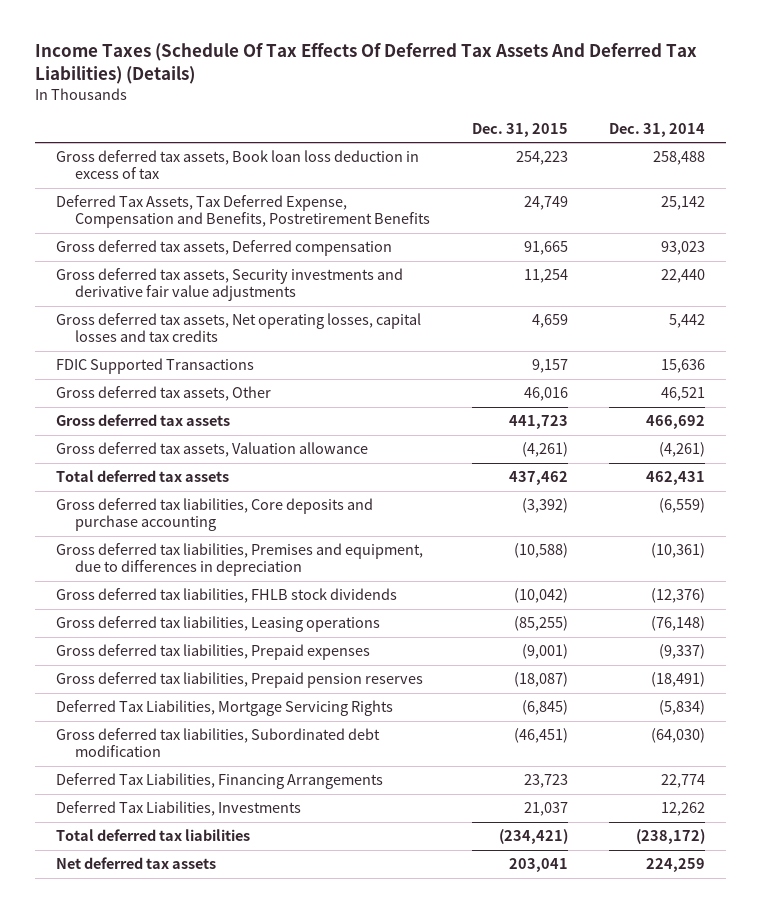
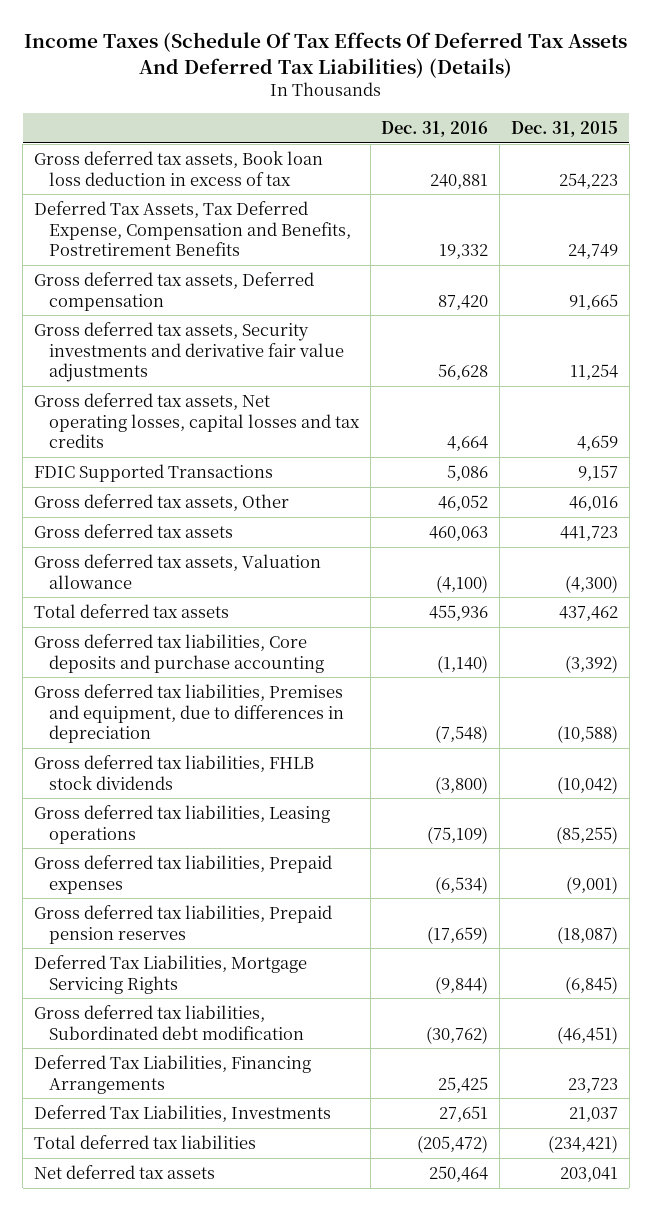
[609,122,706,137] Dec. 31, 2014 -> none
none -> [381,120,489,137] Dec. 31, 2016
[521,442,568,458] (4,261) -> [564,574,618,593] (4,300)

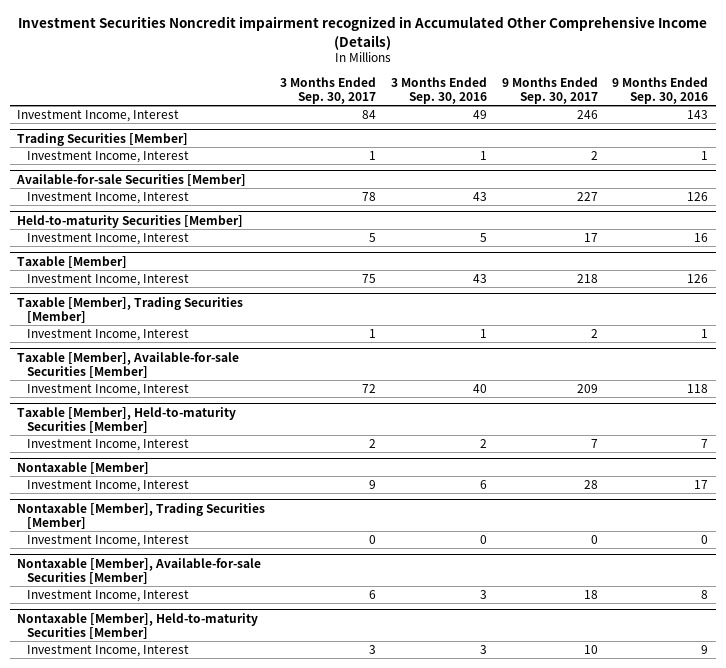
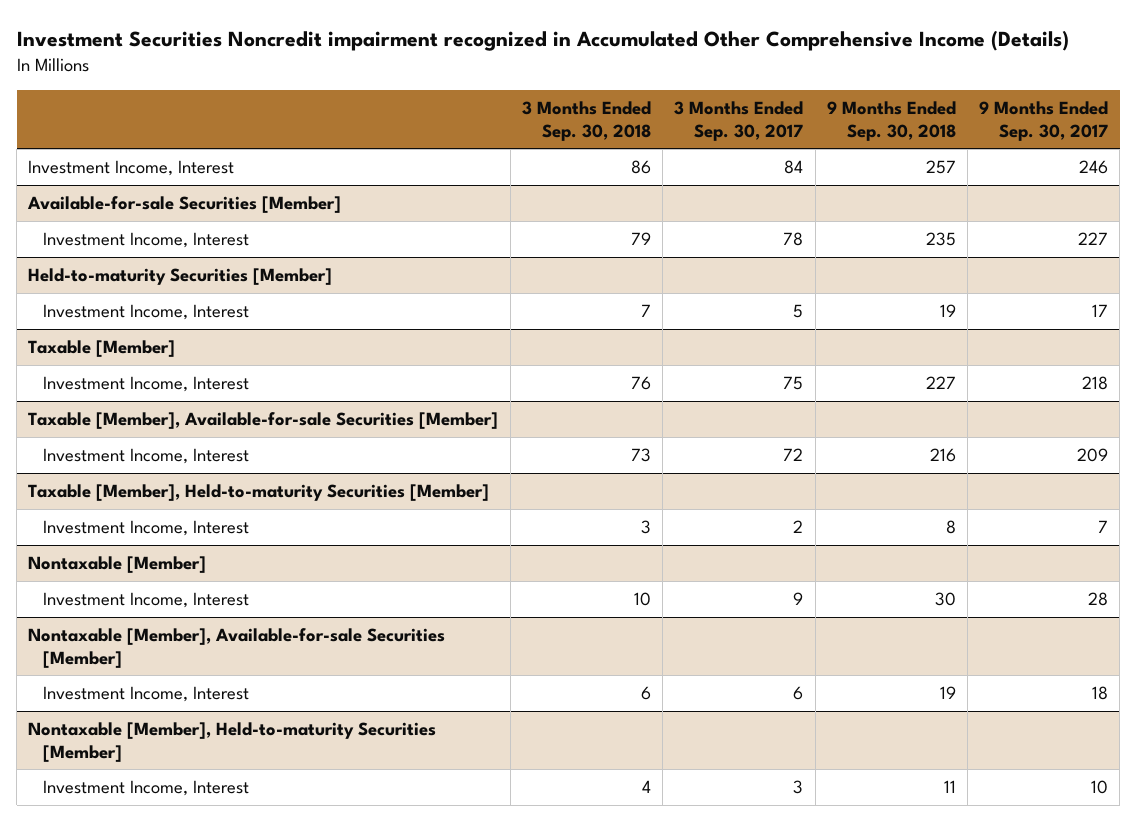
[390,77,487,104] 3 Months Ended Sep. 30, 2016 -> none
[612,77,709,104] 9 Months Ended Sep. 30, 2016 -> none
none -> [521,100,651,141] 3 Months Ended Sep. 30, 2018
none -> [826,100,956,141] 9 Months Ended Sep. 30, 2018
[17,132,189,146] Trading Securities [Member] -> none
[26,150,189,163] Investment Income, Interest -> none
[17,296,244,323] Taxable [Member], Trading Securities [Member] -> none
[26,328,189,341] Investment Income, Interest -> none
[17,502,266,529] Nontaxable [Member], Trading Securities [Member] -> none
[26,534,189,547] Investment Income, Interest -> none

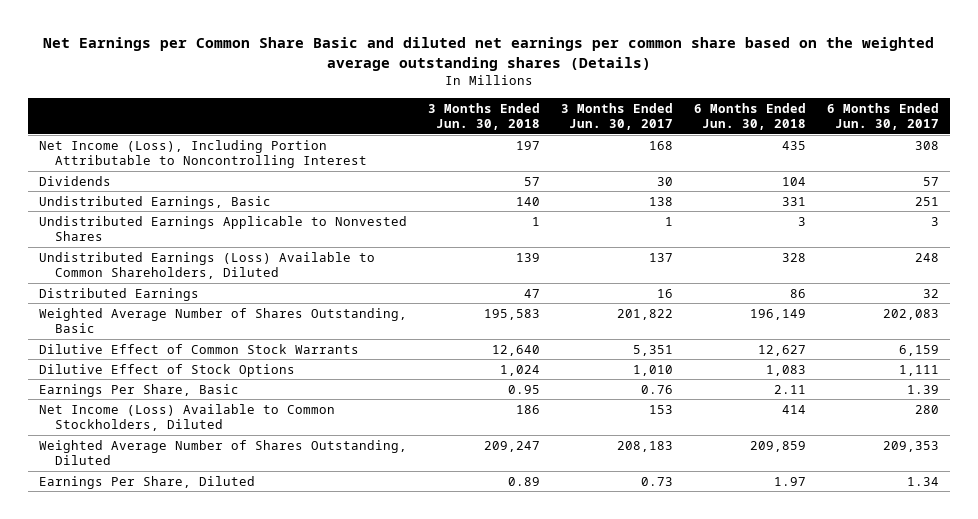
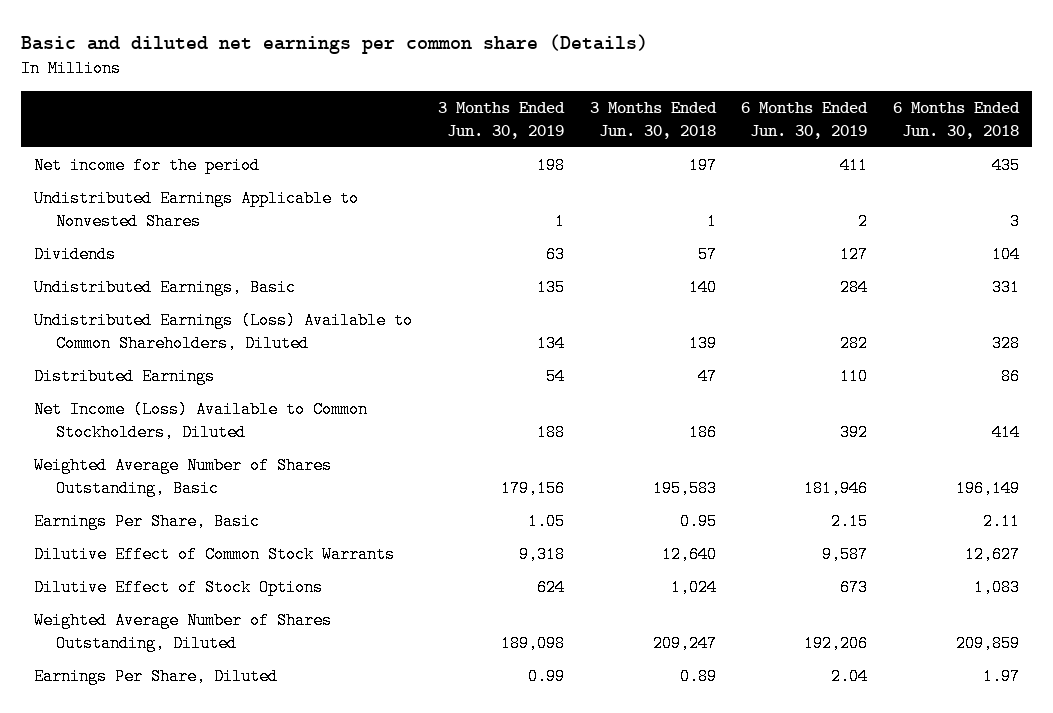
[42,37,934,71] Net Earnings per Common Share Basic and diluted net earnings per common share based on the weighted average outstanding shares (Details) -> [21,34,649,55] Basic and diluted net earnings per common share (Details)
[560,102,673,131] 3 Months Ended Jun. 30, 2017 -> none
[827,102,940,131] 6 Months Ended Jun. 30, 2017 -> none
none -> [437,102,565,139] 3 Months Ended Jun. 30, 2019
none -> [741,102,869,139] 6 Months Ended Jun. 30, 2019
[38,139,367,169] Net Income (Loss), Including Portion Attributable to Noncontrolling Interest -> [34,156,261,174] Net income for the period
[38,215,407,242] Undistributed Earnings Applicable to Nonvested Shares -> [34,189,360,230] Undistributed Earnings Applicable to Nonvested Shares
[38,403,335,432] Net Income (Loss) Available to Common Stockholders, Diluted -> [34,400,369,441] Net Income (Loss) Available to Common Stockholders, Diluted
[38,383,239,397] Earnings Per Share, Basic -> [34,512,261,530] Earnings Per Share, Basic

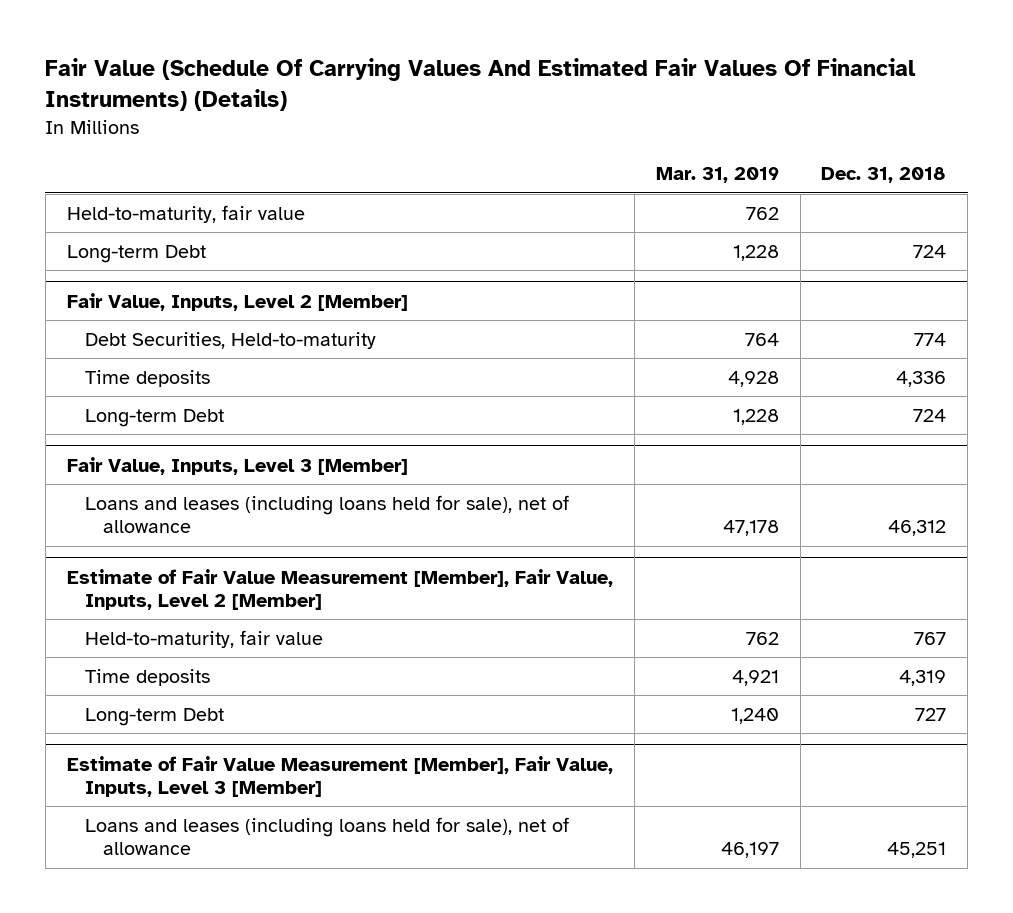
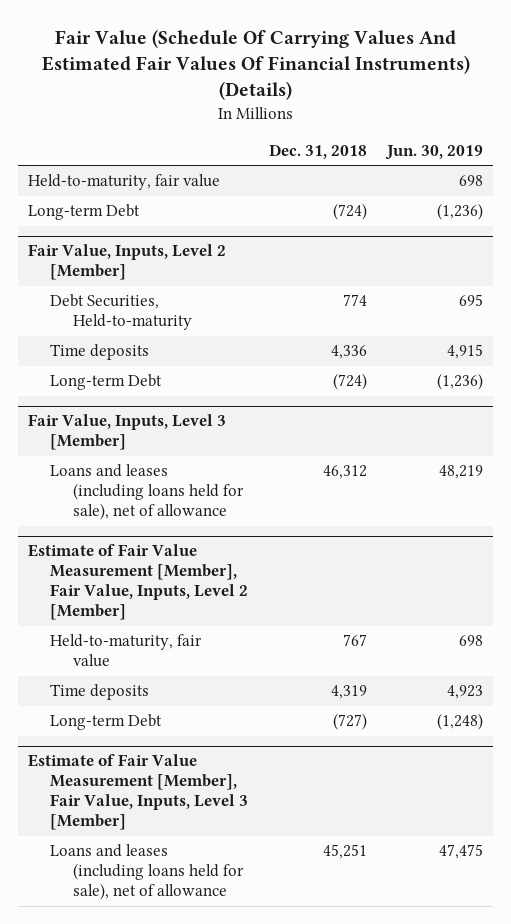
[655,167,779,184] Mar. 31, 2019 -> none
none -> [385,144,484,160] Jun. 30, 2019
[913,244,947,258] 724 -> [332,203,367,221] (724)
[913,408,947,422] 724 -> [332,373,367,391] (724)
[915,707,947,721] 727 -> [332,713,367,731] (727)

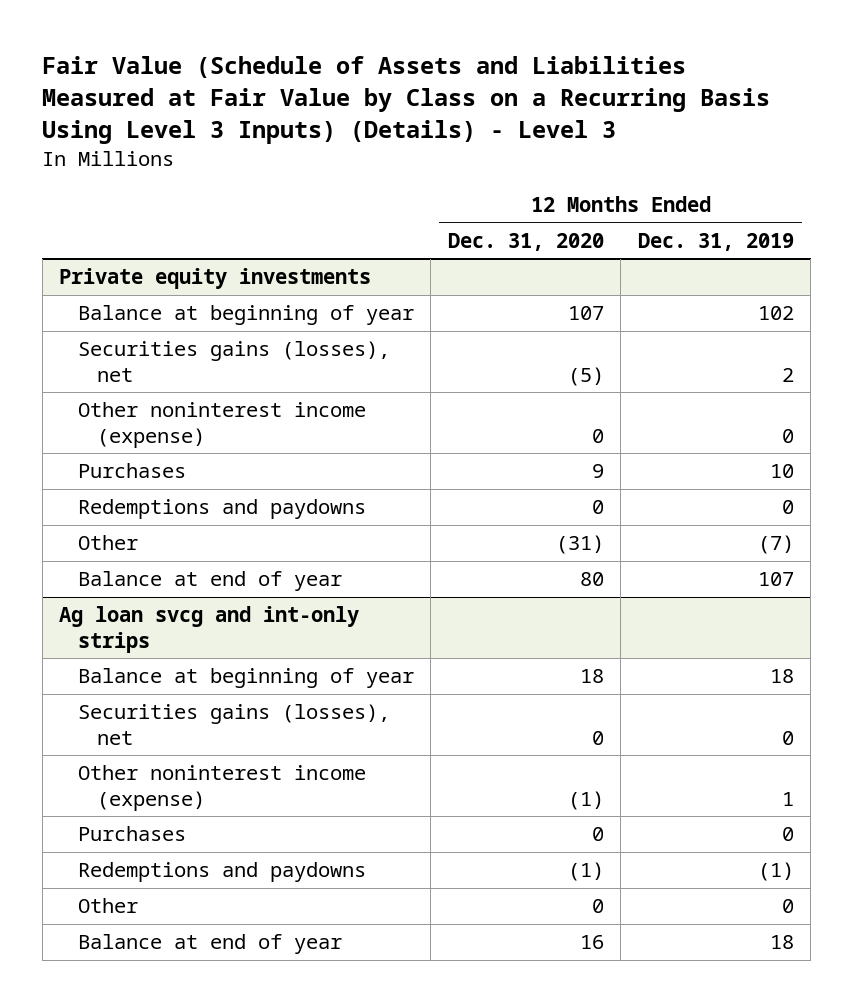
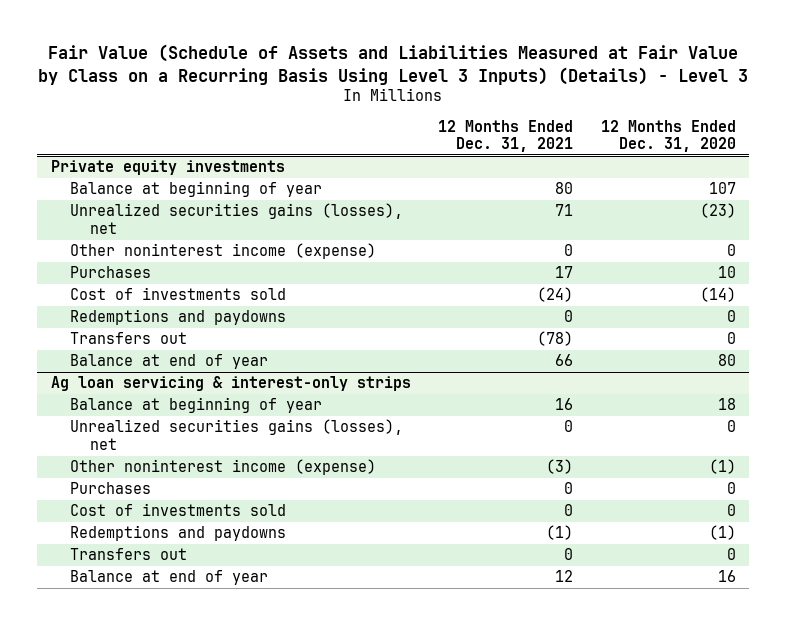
[637,232,794,251] Dec. 31, 2019 -> none
none -> [438,119,574,153] 12 Months Ended Dec. 31, 2021
[77,341,390,382] Securities gains (losses), net -> [70,203,404,234] Unrealized securities gains (losses), net
[567,366,604,386] (5) -> [699,203,736,219] (23)
[591,464,604,479] 9 -> [717,266,736,279] 10
none -> [70,287,287,301] Cost of investments sold
[77,535,138,551] Other -> none
none -> [70,332,188,345] Transfers out
[59,606,360,653] Ag loan svcg and int-only strips -> [50,376,411,392] Ag loan servicing & interest-only strips
[77,704,390,745] Securities gains (losses), net -> [70,419,404,450] Unrealized securities gains (losses), net
none -> [70,503,287,517] Cost of investments sold
[77,898,138,914] Other -> none
none -> [70,548,188,561] Transfers out

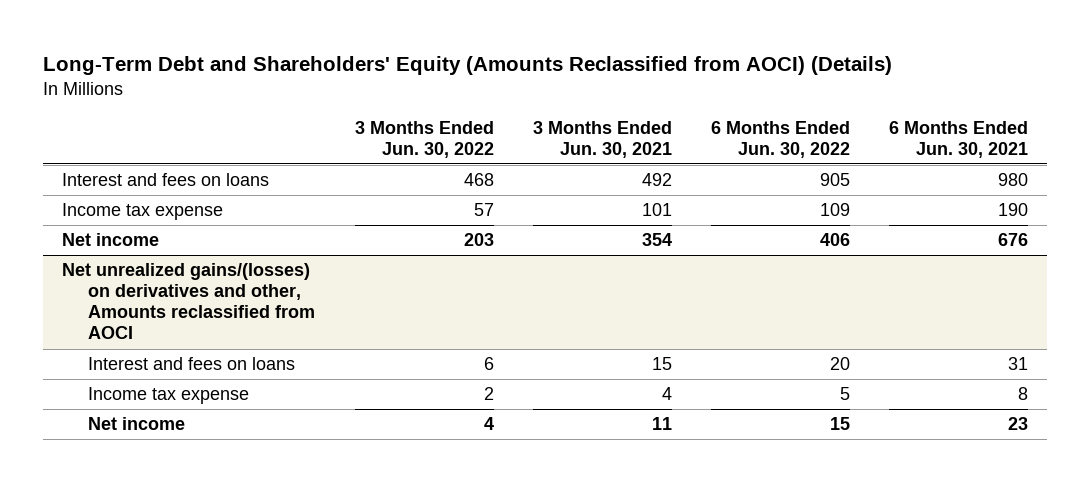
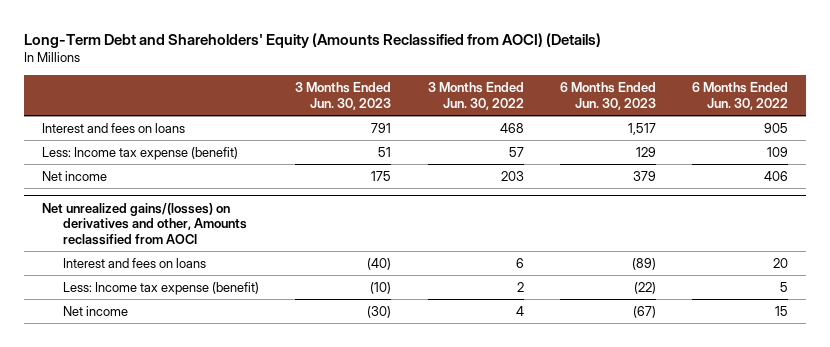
[532,120,672,158] 3 Months Ended Jun. 30, 2021 -> none
[888,120,1028,158] 6 Months Ended Jun. 30, 2021 -> none
none -> [295,82,392,110] 3 Months Ended Jun. 30, 2023
none -> [559,82,656,110] 6 Months Ended Jun. 30, 2023
[62,203,224,221] Income tax expense -> [42,146,239,160] Less: Income tax expense (benefit)
[88,387,250,405] Income tax expense -> [63,281,260,295] Less: Income tax expense (benefit)

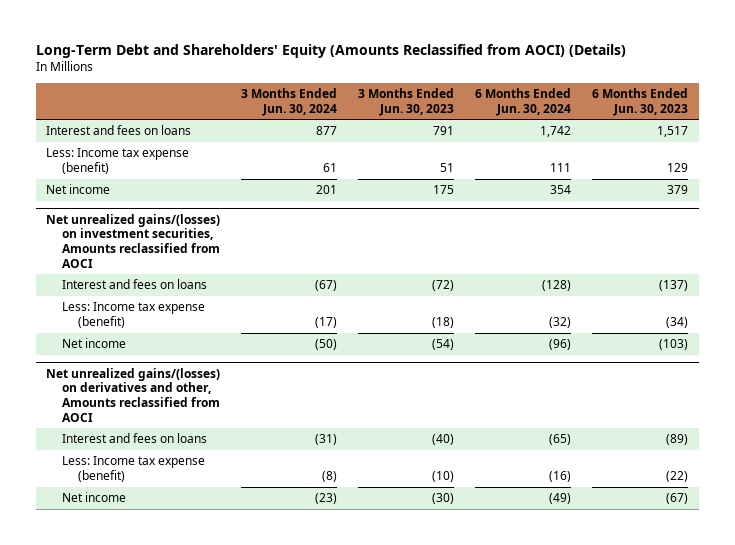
[427,82,524,110] 3 Months Ended Jun. 30, 2022 -> none
[692,82,789,110] 6 Months Ended Jun. 30, 2022 -> none
none -> [241,88,338,116] 3 Months Ended Jun. 30, 2024
none -> [475,88,572,116] 6 Months Ended Jun. 30, 2024
none -> [46,213,221,268] Net unrealized gains/(losses) on investment securities, Amounts reclassified from AOCI
none -> [61,279,207,290] Interest and fees on loans
none -> [61,302,205,328] Less: Income tax expense (benefit)
none -> [61,338,126,349] Net income

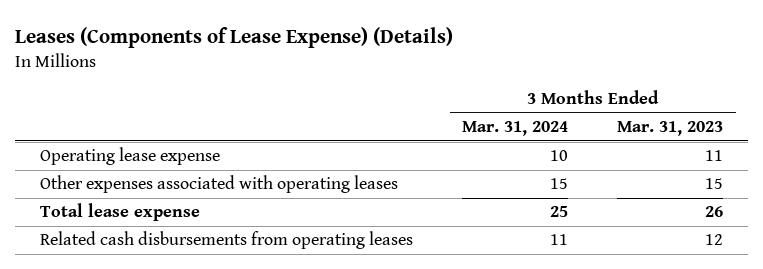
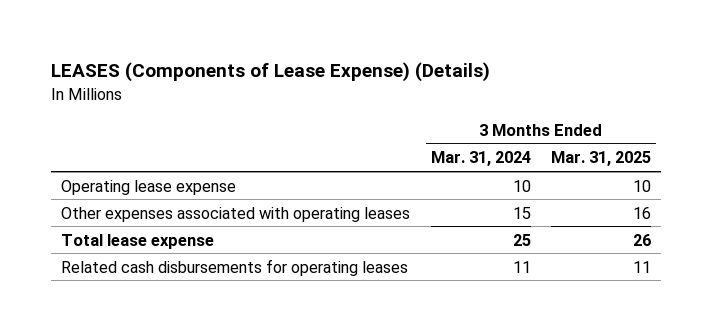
[15,27,454,49] Leases (Components of Lease Expense) (Details) -> [51,62,491,83] LEASES (Components of Lease Expense) (Details)
[617,121,724,137] Mar. 31, 2023 -> none
none -> [550,151,651,167] Mar. 31, 2025
[39,231,413,250] Related cash disbursements from operating leases -> [61,258,409,276] Related cash disbursements for operating leases

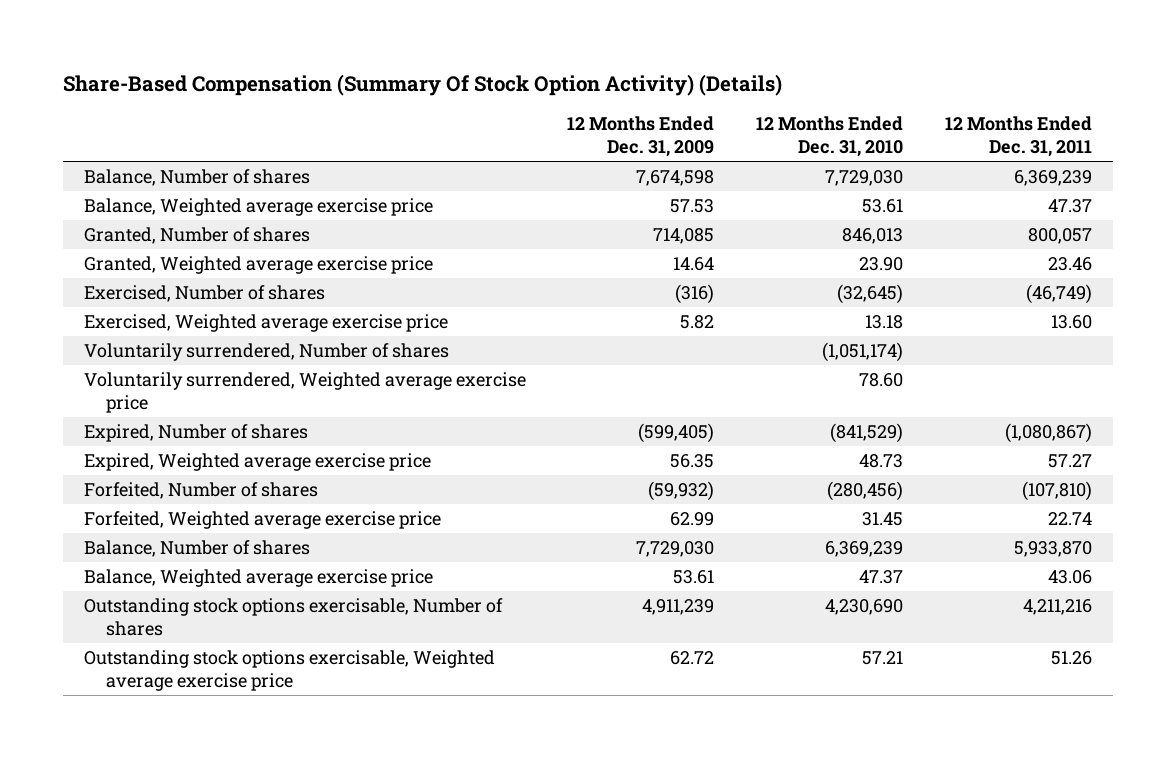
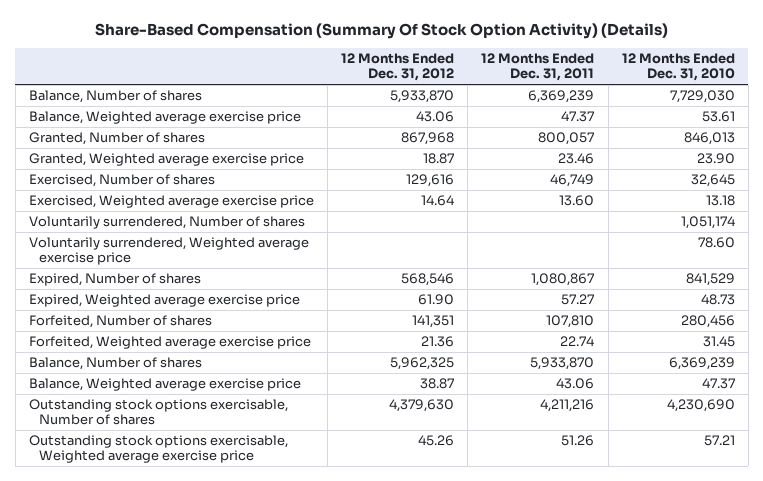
[567,115,715,157] 12 Months Ended Dec. 31, 2009 -> none
none -> [341,53,455,82] 12 Months Ended Dec. 31, 2012
[837,284,904,305] (32,645) -> [690,174,735,188] 32,645
[1025,284,1092,305] (46,749) -> [550,174,595,188] 46,749
[822,342,904,363] (1,051,174) -> [680,216,735,230] 1,051,174
[830,423,904,444] (841,529) -> [685,273,735,287] 841,529
[1004,423,1092,444] (1,080,867) -> [531,273,595,287] 1,080,867
[827,481,904,502] (280,456) -> [680,315,735,329] 280,456
[1021,481,1092,502] (107,810) -> [546,315,595,329] 107,810

